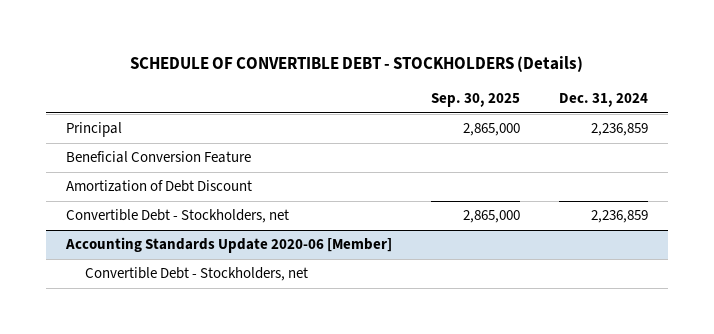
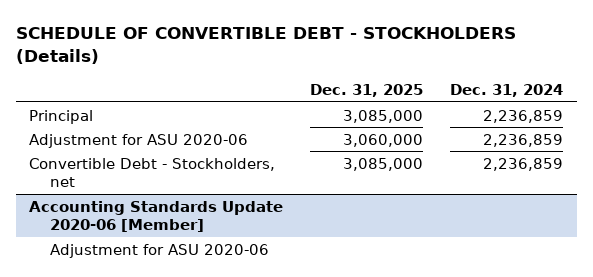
[430,93,520,108] Sep. 30, 2025 -> none
none -> [310,84,424,98] Dec. 31, 2025
[65,151,251,164] Beneficial Conversion Feature -> none
[65,180,252,193] Amortization of Debt Discount -> none
none -> [29,133,249,148] Adjustment for ASU 2020-06
[84,267,308,282] Convertible Debt - Stockholders, net -> [50,243,270,258] Adjustment for ASU 2020-06

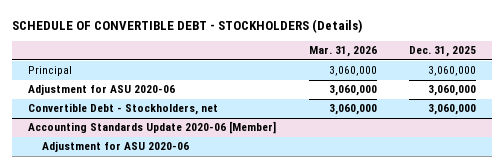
[450,84,564,98] Dec. 31, 2024 -> none
none -> [308,46,377,58] Mar. 31, 2026
[343,109,424,123] 3,085,000 -> [427,66,476,77] 3,060,000
[343,157,424,171] 3,085,000 -> [427,104,476,116] 3,060,000

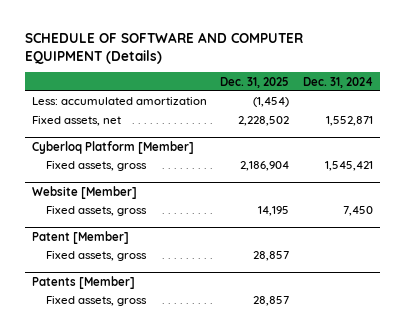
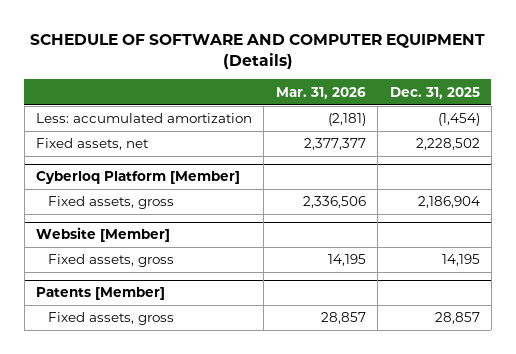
[303,76,374,88] Dec. 31, 2024 -> none
none -> [275,86,366,99] Mar. 31, 2026
[31,230,129,244] Patent [Member] -> none
[46,251,148,262] Fixed assets, gross -> none

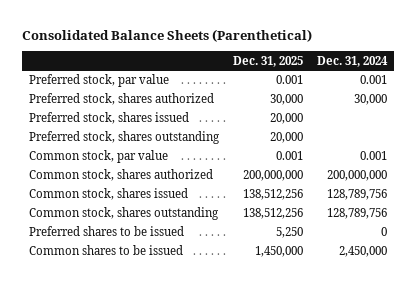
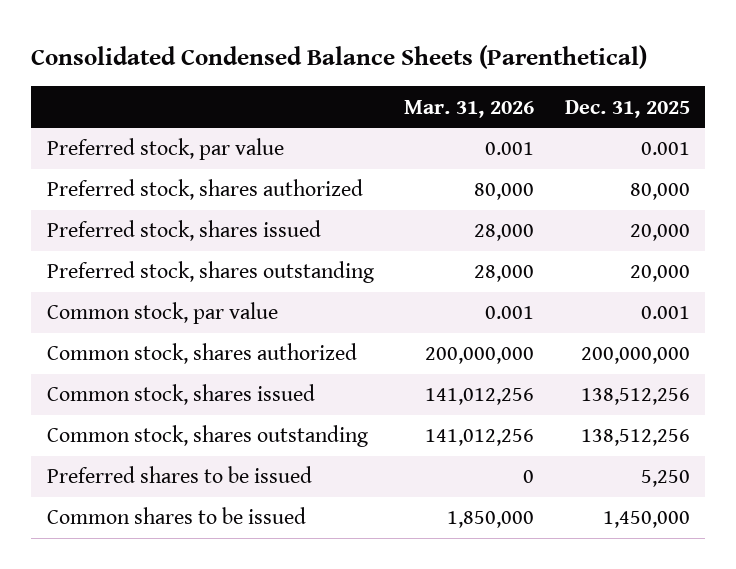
[22,28,313,42] Consolidated Balance Sheets (Parenthetical) -> [31,44,648,69] Consolidated Condensed Balance Sheets (Parenthetical)
[316,55,388,67] Dec. 31, 2024 -> none
none -> [404,99,535,118] Mar. 31, 2026
[270,94,304,106] 30,000 -> [629,183,690,201] 80,000

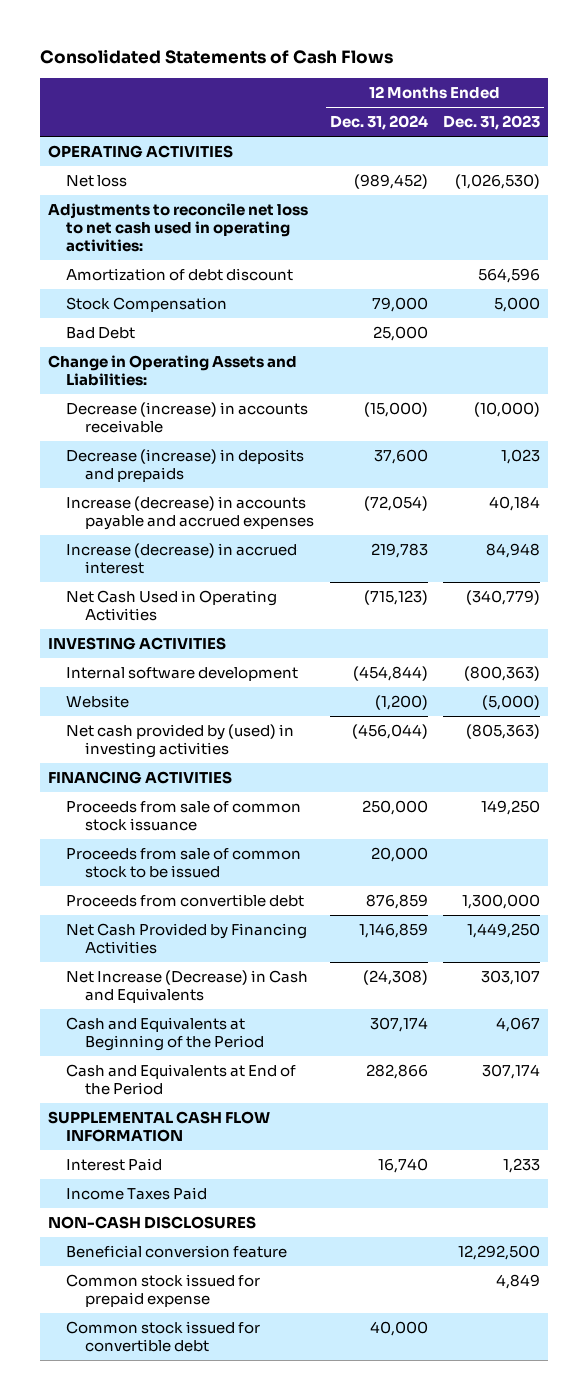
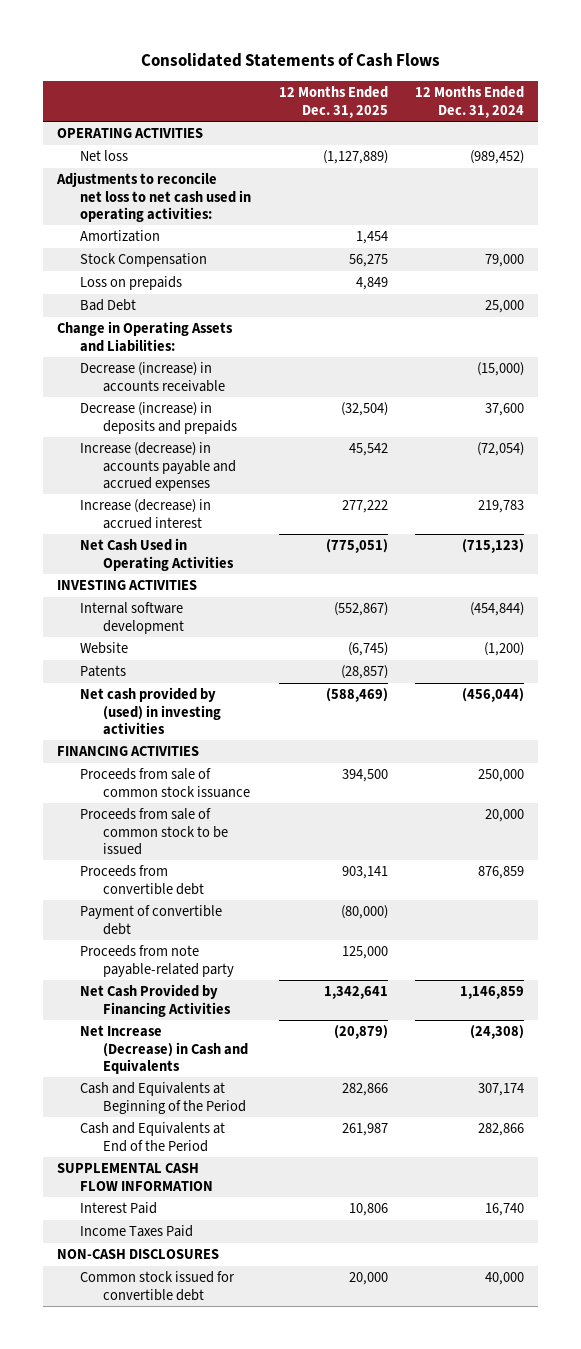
[443,115,541,131] Dec. 31, 2023 -> none
none -> [278,86,388,118] 12 Months Ended Dec. 31, 2025
[66,268,294,282] Amortization of debt discount -> [80,230,161,243] Amortization
none -> [80,276,183,291] Loss on prepaids
none -> [80,665,127,678] Patents
none -> [80,905,223,935] Payment of convertible debt
none -> [80,945,235,977] Proceeds from note payable-related party
[66,1245,288,1259] Beneficial conversion feature -> none
[66,1274,261,1308] Common stock issued for prepaid expense -> none

